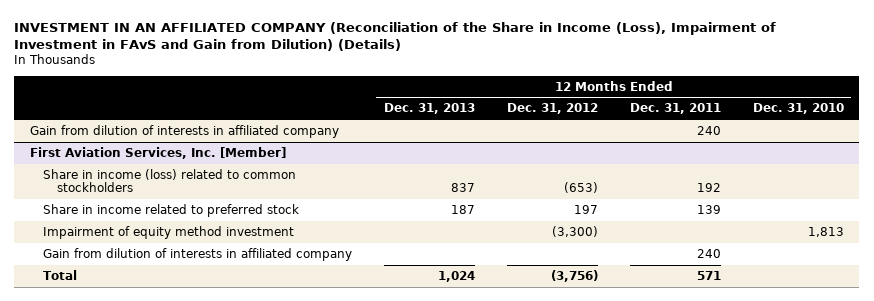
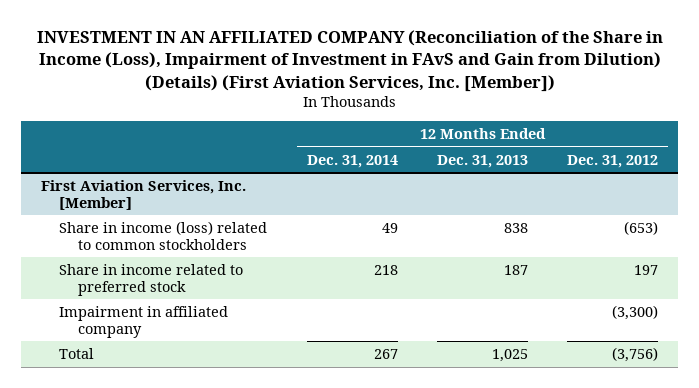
[14,21,777,52] INVESTMENT IN AN AFFILIATED COMPANY (Reconciliation of the Share in Income (Loss), Impairment of Investment in FAvS and Gain from Dilution) (Details) -> [36,30,663,92] INVESTMENT IN AN AFFILIATED COMPANY (Reconciliation of the Share in Income (Loss), Impairment of Investment in FAvS and Gain from Dilution) (Details) (First Aviation Services, Inc. [Member])
[629,103,721,115] Dec. 31, 2011 -> none
[752,103,844,115] Dec. 31, 2010 -> none
none -> [306,154,398,168] Dec. 31, 2014
[30,124,340,138] Gain from dilution of interests in affiliated company -> none
[451,183,476,193] 837 -> [504,222,529,233] 838
[43,247,353,261] Gain from dilution of interests in affiliated company -> none
[43,225,295,239] Impairment of equity method investment -> [59,305,229,338] Impairment in affiliated company
[438,270,476,282] 1,024 -> [492,348,529,362] 1,025

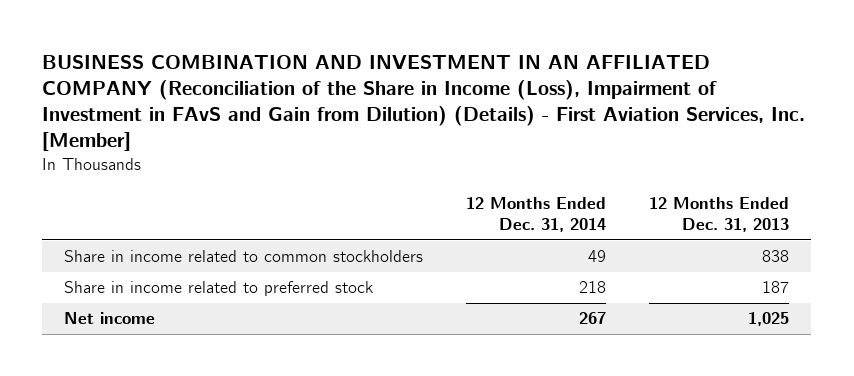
[36,30,663,92] INVESTMENT IN AN AFFILIATED COMPANY (Reconciliation of the Share in Income (Loss), Impairment of Investment in FAvS and Gain from Dilution) (Details) (First Aviation Services, Inc. [Member]) -> [42,54,806,152] BUSINESS COMBINATION AND INVESTMENT IN AN AFFILIATED COMPANY (Reconciliation of the Share in Income (Loss), Impairment of Investment in FAvS and Gain from Dilution) (Details) - First Aviation Services, Inc. [Member]
[567,154,659,168] Dec. 31, 2012 -> none
[40,179,246,210] First Aviation Services, Inc. [Member] -> none
[59,220,268,250] Share in income (loss) related to common stockholders -> [64,250,424,263] Share in income related to common stockholders
[59,305,229,338] Impairment in affiliated company -> none
[59,347,95,359] Total -> [64,312,156,325] Net income

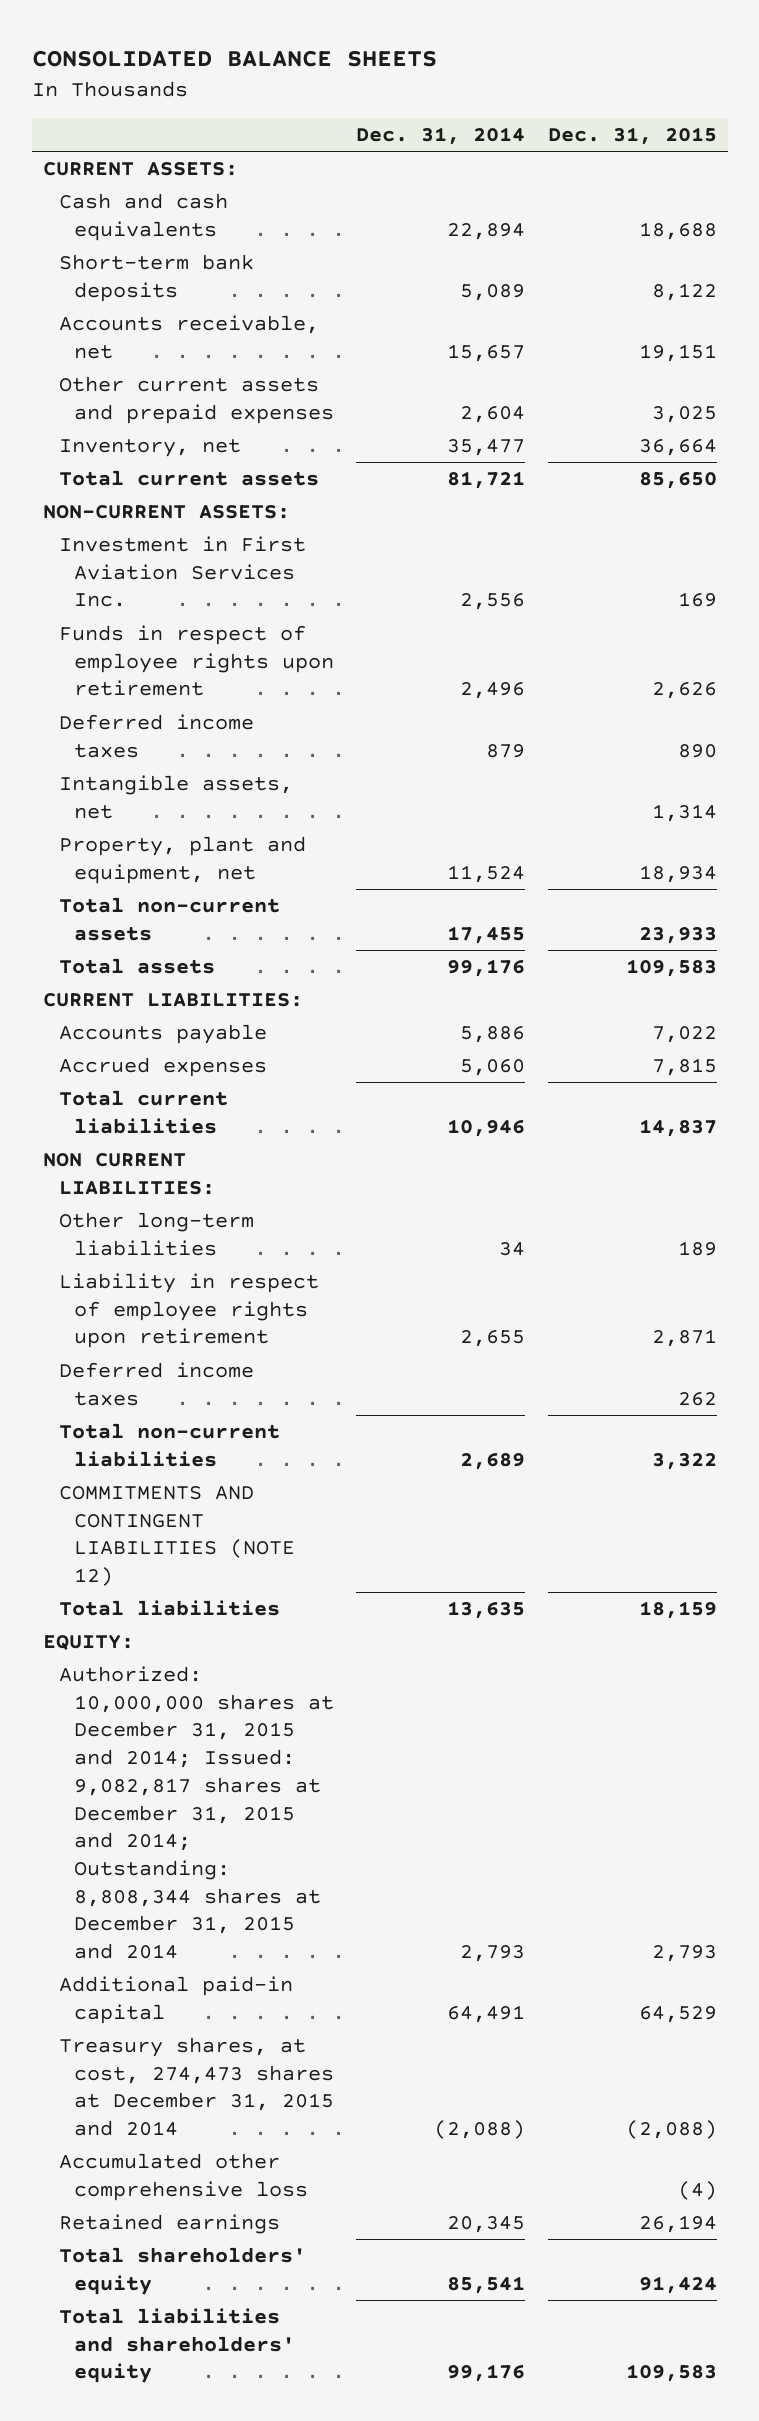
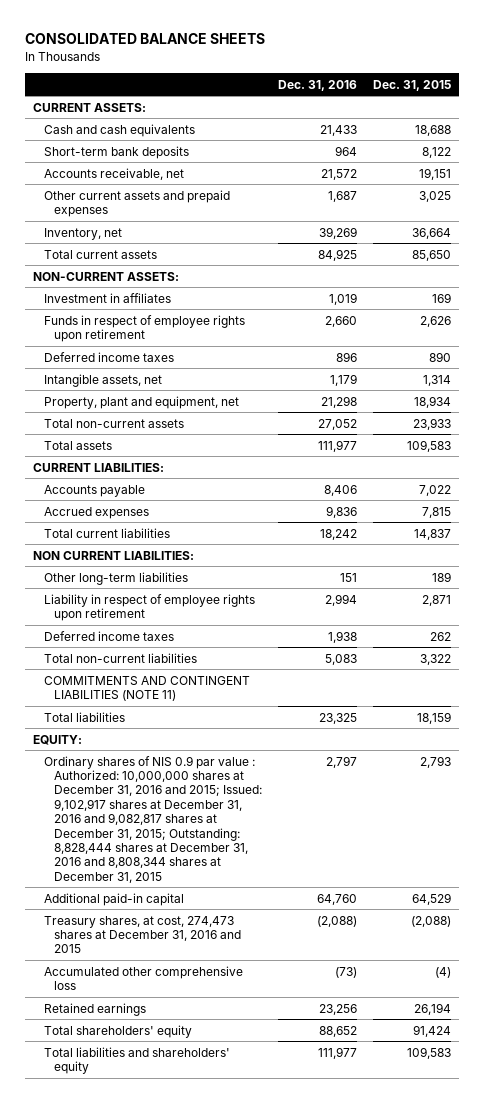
[356,126,526,145] Dec. 31, 2014 -> none
none -> [277,79,357,91] Dec. 31, 2016
[58,536,306,608] Investment in First Aviation Services Inc. -> [43,292,171,303] Investment in affiliates
[58,1486,296,1587] COMMITMENTS AND CONTINGENT LIABILITIES (NOTE 12) -> [43,675,250,701] COMMITMENTS AND CONTINGENT LIABILITIES (NOTE 11)
[58,1666,335,1960] Authorized: 10,000,000 shares at December 31, 2015 and 2014; Issued: 9,082,817 shares at December 31, 2015 and 2014; Outstanding: 8,808,344 shares at December 31, 2015 and 2014 -> [43,755,263,883] Ordinary shares of NIS 0.9 par value : Authorized: 10,000,000 shares at December 31, 2016 and 2015; Issued: 9,102,917 shares at December 31, 2016 and 9,082,817 shares at December 31, 2015; Outstanding: 8,828,444 shares at December 31, 2016 and 8,808,344 shares at December 31, 2015
[58,2037,335,2137] Treasury shares, at cost, 274,473 shares at December 31, 2015 and 2014 -> [43,915,242,954] Treasury shares, at cost, 274,473 shares at December 31, 2016 and 2015

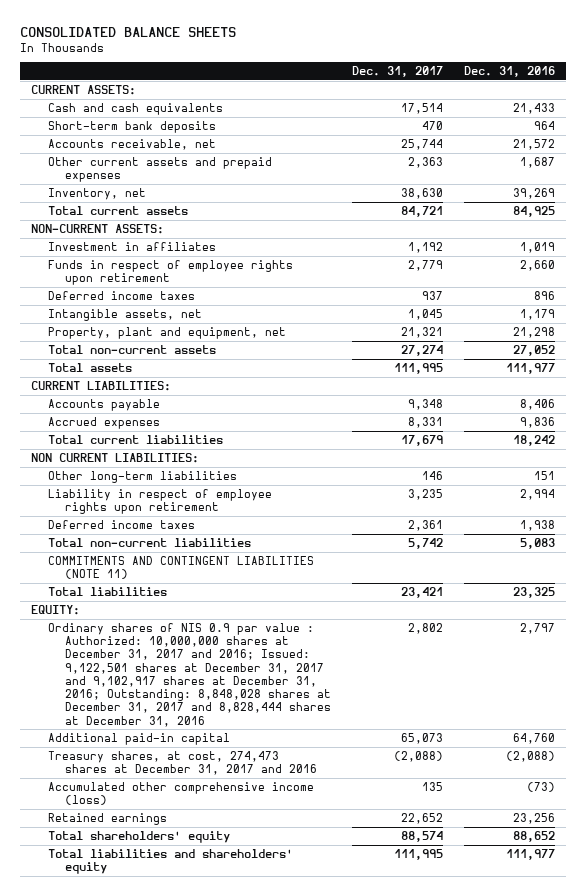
[372,79,451,91] Dec. 31, 2015 -> none
none -> [352,66,444,78] Dec. 31, 2017
[43,755,263,883] Ordinary shares of NIS 0.9 par value : Authorized: 10,000,000 shares at December 31, 2016 and 2015; Issued: 9,102,917 shares at December 31, 2016 and 9,082,817 shares at December 31, 2015; Outstanding: 8,828,444 shares at December 31, 2016 and 8,808,344 shares at December 31, 2015 -> [47,622,331,727] Ordinary shares of NIS 0.9 par value : Authorized: 10,000,000 shares at December 31, 2017 and 2016; Issued: 9,122,501 shares at December 31, 2017 and 9,102,917 shares at December 31, 2016; Outstanding: 8,848,028 shares at December 31, 2017 and 8,828,444 shares at December 31, 2016
[43,915,242,954] Treasury shares, at cost, 274,473 shares at December 31, 2016 and 2015 -> [47,750,317,776] Treasury shares, at cost, 274,473 shares at December 31, 2017 and 2016
[43,965,243,990] Accumulated other comprehensive loss -> [47,781,314,806] Accumulated other comprehensive income (loss)

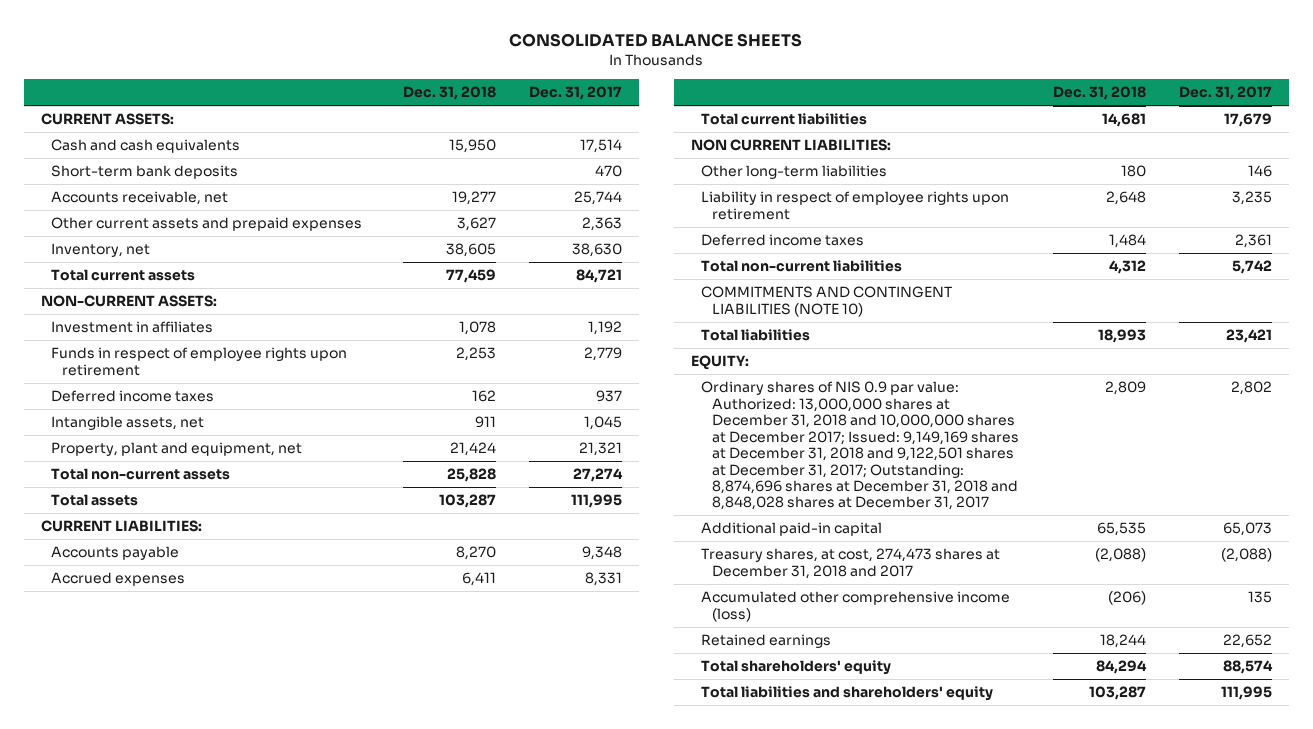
[464,66,556,78] Dec. 31, 2016 -> none
none -> [402,86,496,101] Dec. 31, 2018
[47,555,314,580] COMMITMENTS AND CONTINGENT LIABILITIES (NOTE 11) -> [701,286,953,317] COMMITMENTS AND CONTINGENT LIABILITIES (NOTE 10)
[47,622,331,727] Ordinary shares of NIS 0.9 par value : Authorized: 10,000,000 shares at December 31, 2017 and 2016; Issued: 9,122,501 shares at December 31, 2017 and 9,102,917 shares at December 31, 2016; Outstanding: 8,848,028 shares at December 31, 2017 and 8,828,444 shares at December 31, 2016 -> [701,381,1019,511] Ordinary shares of NIS 0.9 par value: Authorized: 13,000,000 shares at December 31, 2018 and 10,000,000 shares at December 2017; Issued: 9,149,169 shares at December 31, 2018 and 9,122,501 shares at December 31, 2017; Outstanding: 8,874,696 shares at December 31, 2018 and 8,848,028 shares at December 31, 2017
[47,750,317,776] Treasury shares, at cost, 274,473 shares at December 31, 2017 and 2016 -> [701,548,1001,579] Treasury shares, at cost, 274,473 shares at December 31, 2018 and 2017

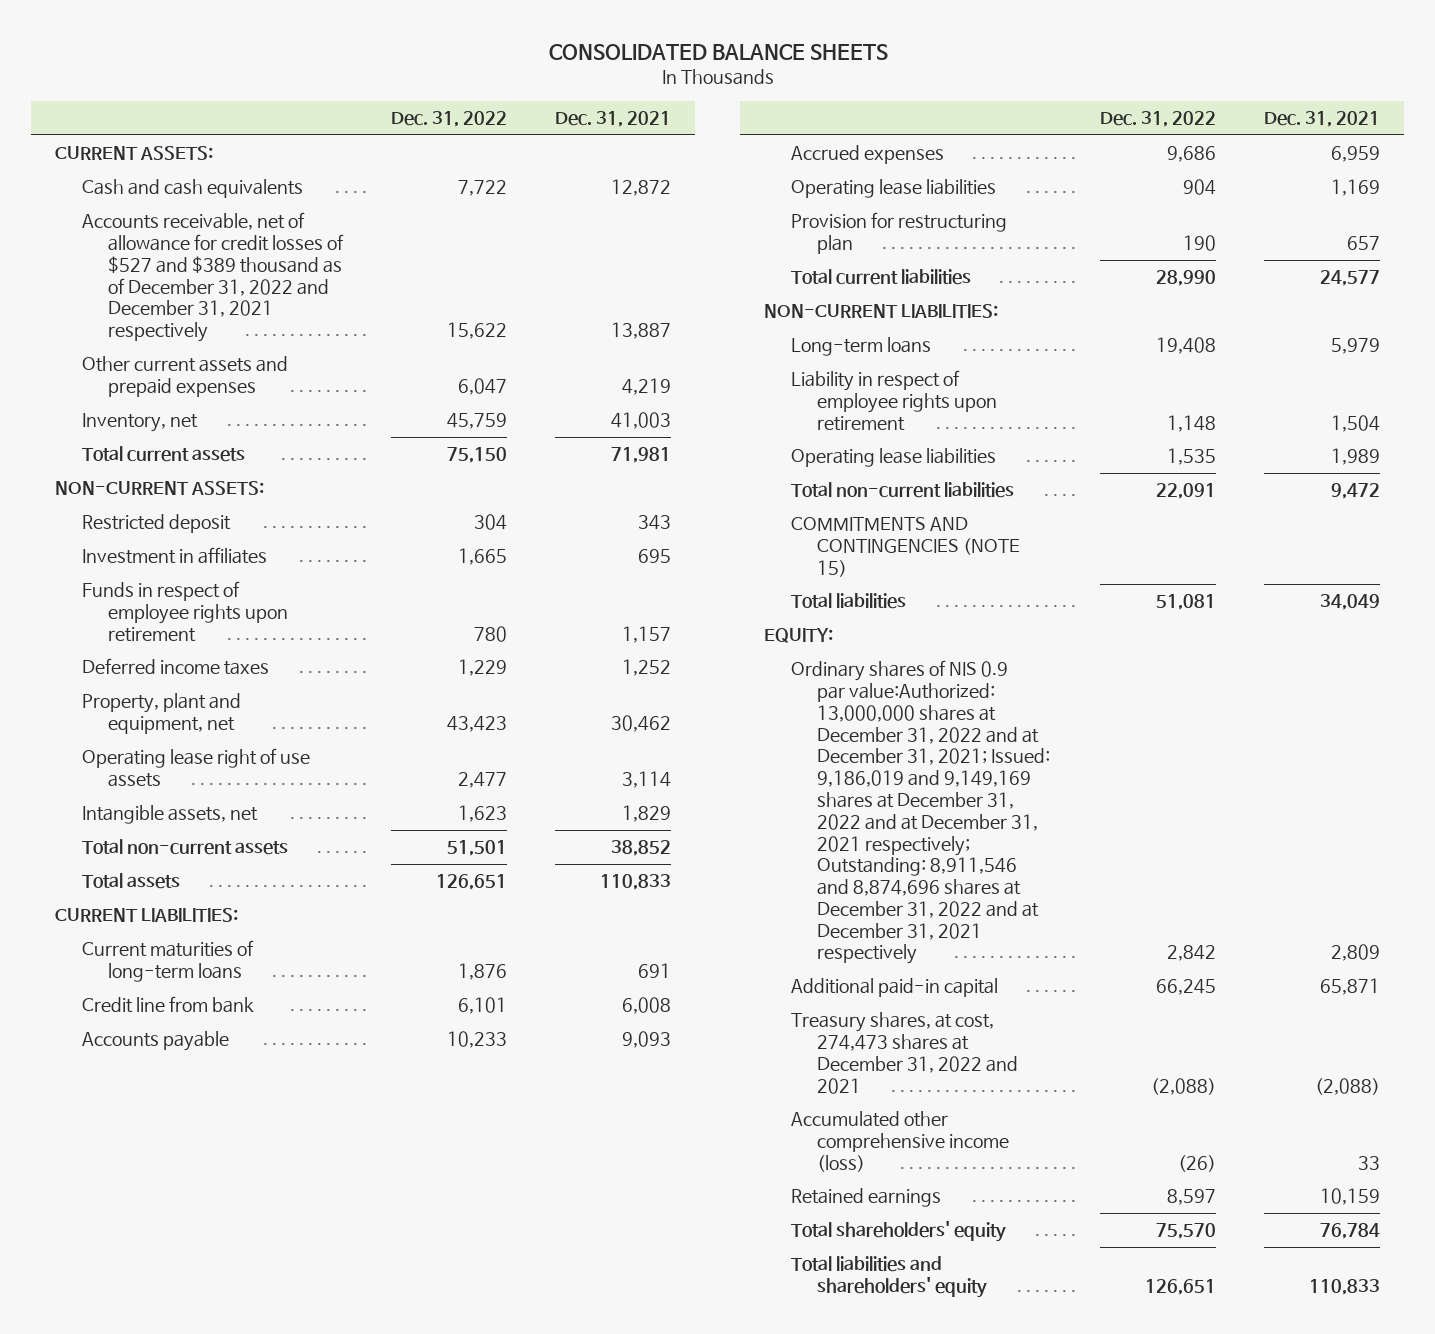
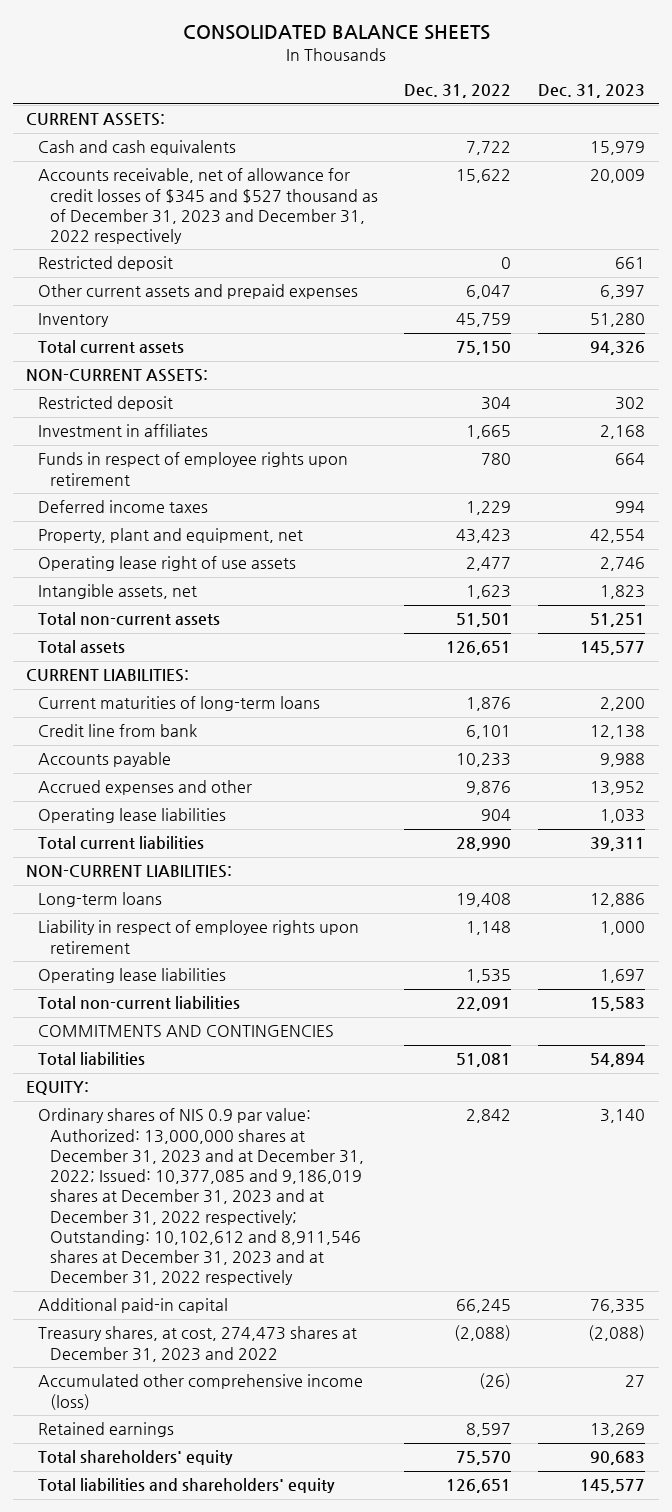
[555,111,672,128] Dec. 31, 2021 -> none
none -> [538,84,646,99] Dec. 31, 2023
[81,212,345,343] Accounts receivable, net of allowance for credit losses of $527 and $389 thousand as of December 31, 2022 and December 31, 2021 respectively -> [38,168,378,245] Accounts receivable, net of allowance for credit losses of $345 and $527 thousand as of December 31, 2023 and December 31, 2022 respectively
none -> [38,256,174,272] Restricted deposit
[81,413,198,433] Inventory, net -> [38,313,110,328] Inventory
[790,145,944,165] Accrued expenses -> [38,780,253,796] Accrued expenses and other
[1167,146,1217,163] 9,686 -> [466,781,512,796] 9,876
[790,212,1007,255] Provision for restructuring plan -> none
[790,517,1021,577] COMMITMENTS AND CONTINGENCIES (NOTE 15) -> [38,1025,335,1038] COMMITMENTS AND CONTINGENCIES
[790,660,1051,965] Ordinary shares of NIS 0.9 par value:Authorized: 13,000,000 shares at December 31, 2022 and at December 31, 2021; Issued: 9,186,019 and 9,149,169 shares at December 31, 2022 and at December 31, 2021 respectively; Outstanding: 8,911,546 and 8,874,696 shares at December 31, 2022 and at December 31, 2021 respectively -> [38,1108,364,1286] Ordinary shares of NIS 0.9 par value: Authorized: 13,000,000 shares at December 31, 2023 and at December 31, 2022; Issued: 10,377,085 and 9,186,019 shares at December 31, 2023 and at December 31, 2022 respectively; Outstanding: 10,102,612 and 8,911,546 shares at December 31, 2023 and at December 31, 2022 respectively
[790,1012,1019,1094] Treasury shares, at cost, 274,473 shares at December 31, 2022 and 2021 -> [38,1326,358,1362] Treasury shares, at cost, 274,473 shares at December 31, 2023 and 2022

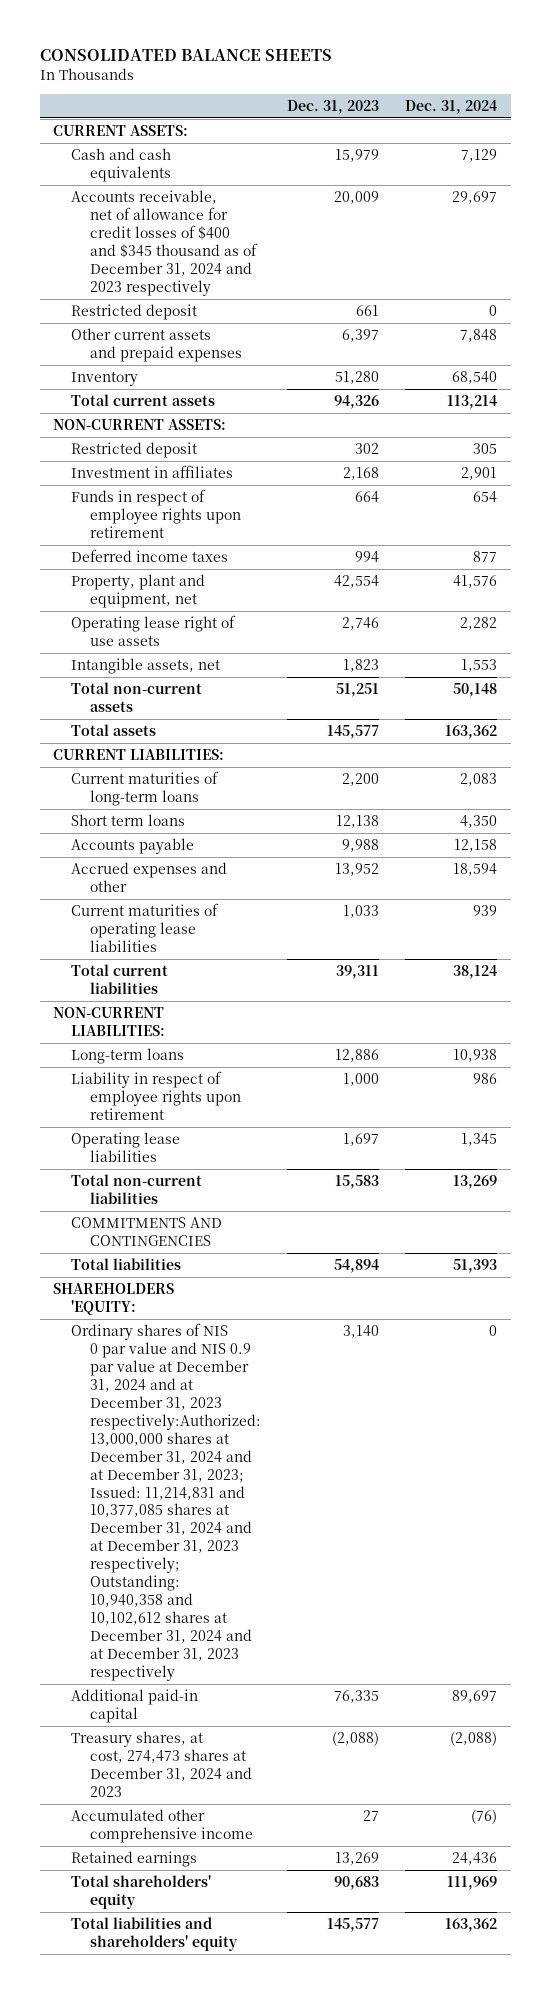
[404,84,512,99] Dec. 31, 2022 -> none
none -> [405,99,498,114] Dec. 31, 2024
[38,168,378,245] Accounts receivable, net of allowance for credit losses of $345 and $527 thousand as of December 31, 2023 and December 31, 2022 respectively -> [71,190,258,296] Accounts receivable, net of allowance for credit losses of $400 and $345 thousand as of December 31, 2024 and 2023 respectively
[38,724,198,738] Credit line from bank -> [71,814,186,827] Short term loans
[38,808,227,824] Operating lease liabilities -> [71,903,220,952] Current maturities of operating lease liabilities
[26,1081,90,1096] EQUITY: -> [52,1283,174,1316] SHAREHOLDERS 'EQUITY:
[38,1108,364,1286] Ordinary shares of NIS 0.9 par value: Authorized: 13,000,000 shares at December 31, 2023 and at December 31, 2022; Issued: 10,377,085 and 9,186,019 shares at December 31, 2023 and at December 31, 2022 respectively; Outstanding: 10,102,612 and 8,911,546 shares at December 31, 2023 and at December 31, 2022 respectively -> [71,1323,261,1681] Ordinary shares of NIS 0 par value and NIS 0.9 par value at December 31, 2024 and at December 31, 2023 respectively:Authorized: 13,000,000 shares at December 31, 2024 and at December 31, 2023; Issued: 11,214,831 and 10,377,085 shares at December 31, 2024 and at December 31, 2023 respectively; Outstanding: 10,940,358 and 10,102,612 shares at December 31, 2024 and at December 31, 2023 respectively
[38,1326,358,1362] Treasury shares, at cost, 274,473 shares at December 31, 2023 and 2022 -> [71,1731,252,1797] Treasury shares, at cost, 274,473 shares at December 31, 2024 and 2023
[38,1374,364,1410] Accumulated other comprehensive income (loss) -> [71,1809,253,1844] Accumulated other comprehensive income

